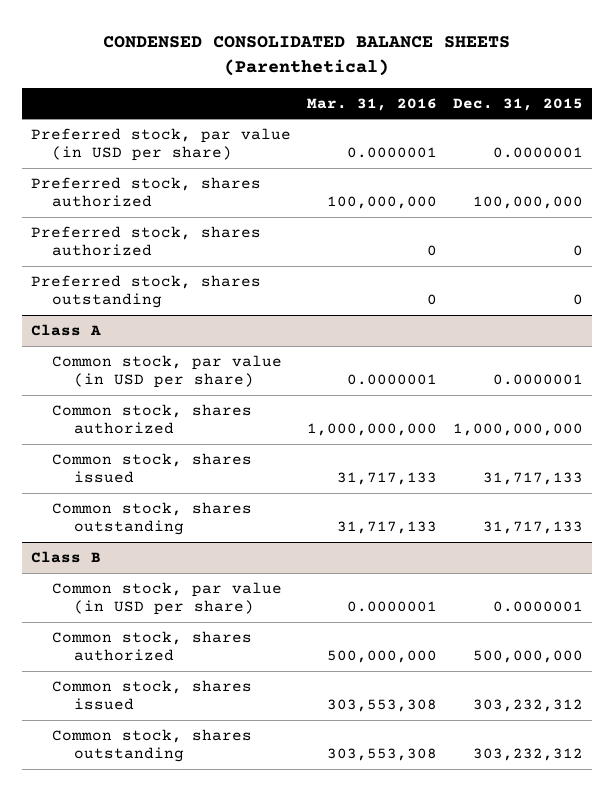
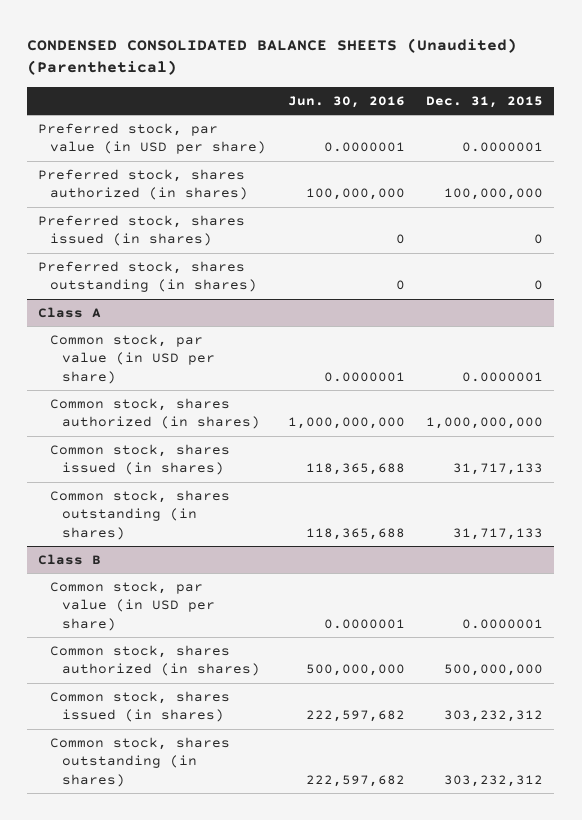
[103,36,511,76] CONDENSED CONSOLIDATED BALANCE SHEETS (Parenthetical) -> [27,37,518,76] CONDENSED CONSOLIDATED BALANCE SHEETS (Unaudited) (Parenthetical)
[307,97,438,111] Mar. 31, 2016 -> none
none -> [287,95,405,108] Jun. 30, 2016
[30,176,261,208] Preferred stock, shares authorized -> [38,168,249,201] Preferred stock, shares authorized (in shares)
[30,225,261,257] Preferred stock, shares authorized -> [38,214,246,247] Preferred stock, shares issued (in shares)
[30,274,261,309] Preferred stock, shares outstanding -> [38,260,258,293] Preferred stock, shares outstanding (in shares)
[52,403,253,435] Common stock, shares authorized -> [50,397,260,430] Common stock, shares authorized (in shares)
[52,452,253,484] Common stock, shares issued -> [50,443,231,476] Common stock, shares issued (in shares)
[52,501,253,536] Common stock, shares outstanding -> [50,489,231,540] Common stock, shares outstanding (in shares)
[52,630,253,662] Common stock, shares authorized -> [50,644,260,677] Common stock, shares authorized (in shares)
[52,679,253,711] Common stock, shares issued -> [50,690,231,723] Common stock, shares issued (in shares)
[52,728,253,763] Common stock, shares outstanding -> [50,736,231,787] Common stock, shares outstanding (in shares)

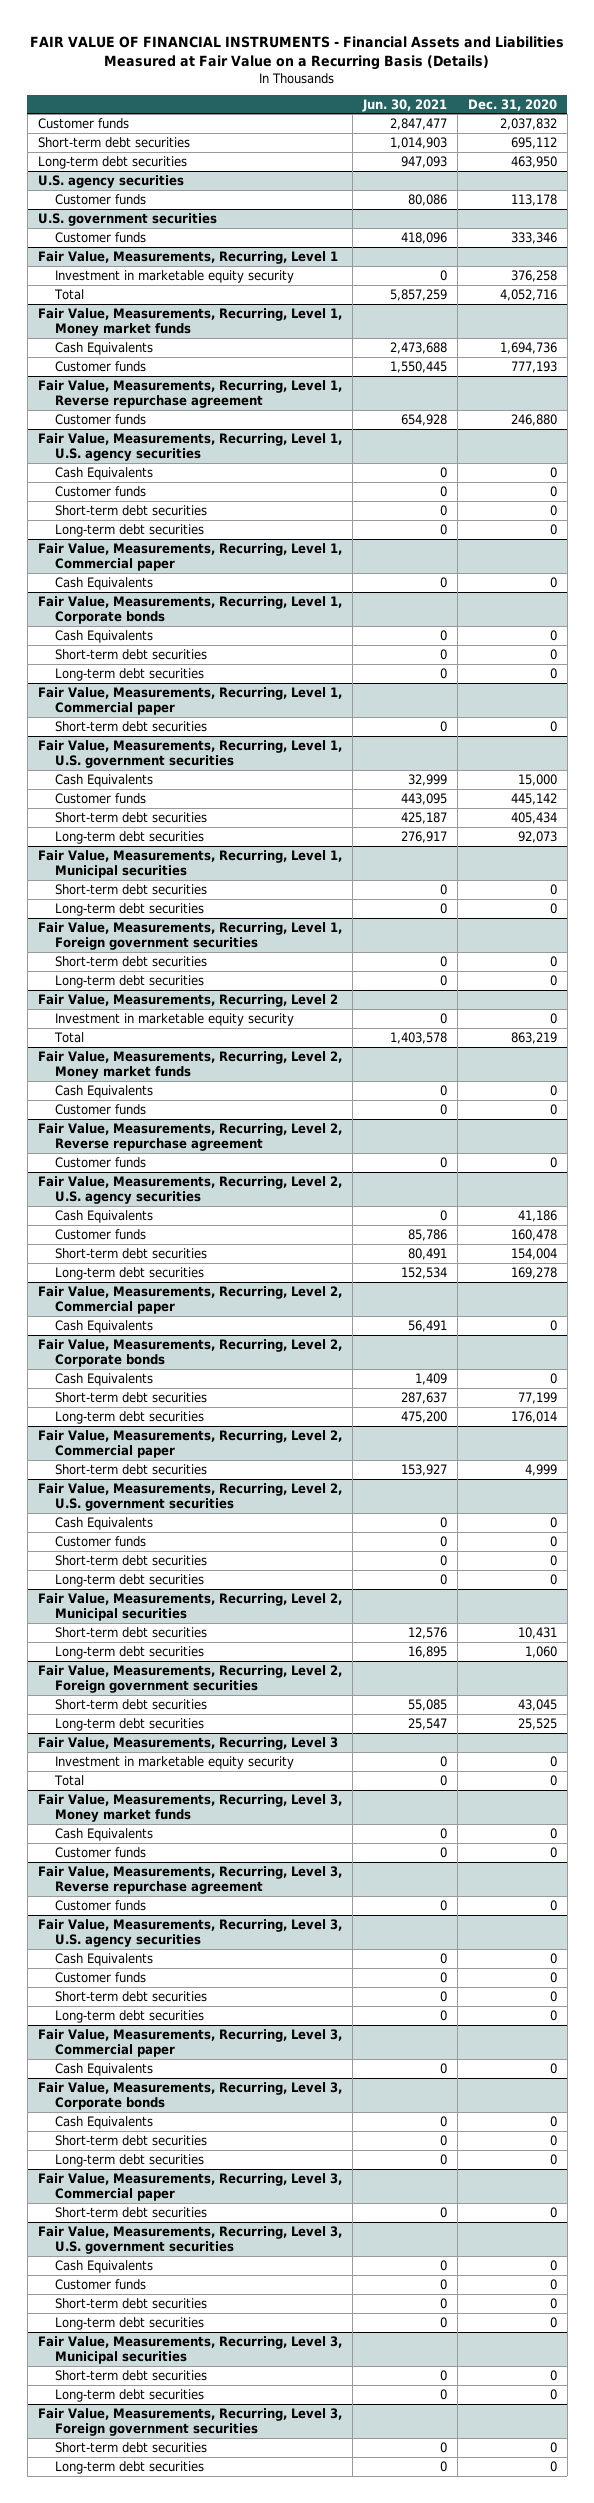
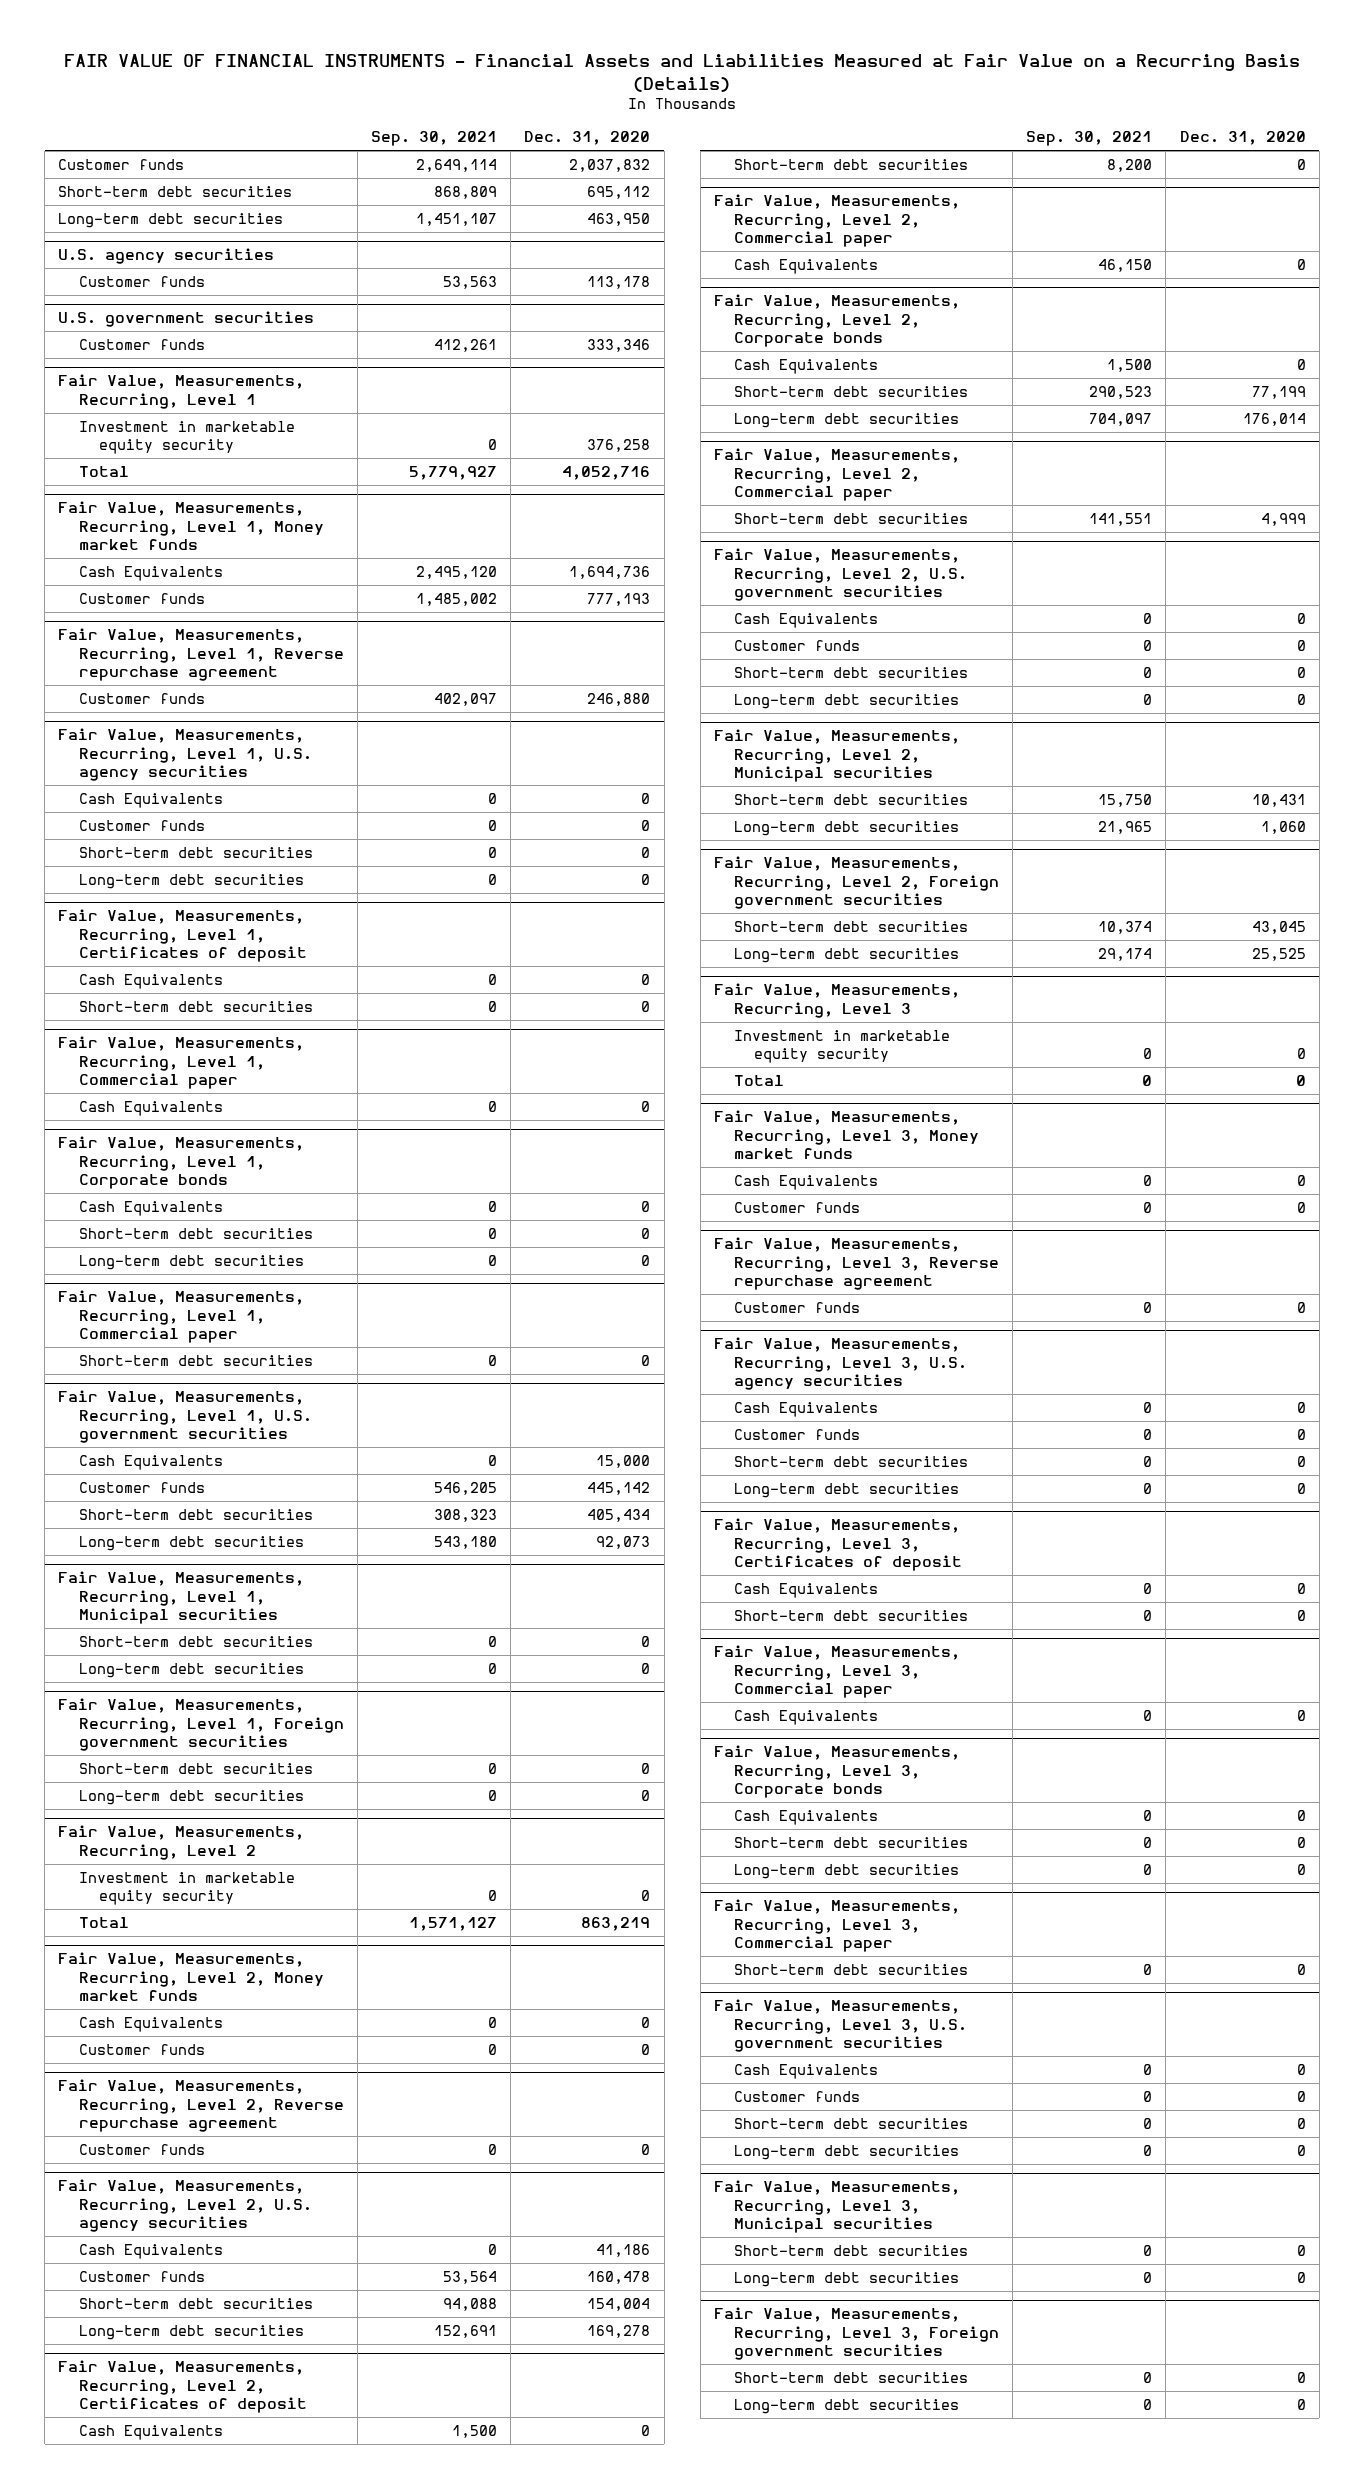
[361,98,447,112] Jun. 30, 2021 -> none
none -> [370,131,497,147] Sep. 30, 2021
none -> [58,909,307,963] Fair Value, Measurements, Recurring, Level 1, Certificates of deposit
none -> [78,973,223,989] Cash Equivalents
none -> [78,1000,313,1012] Short-term debt securities
none -> [58,2360,307,2414] Fair Value, Measurements, Recurring, Level 2, Certificates of deposit
none -> [78,2424,223,2440] Cash Equivalents
none -> [733,158,968,170] Short-term debt securities
none -> [713,1518,962,1572] Fair Value, Measurements, Recurring, Level 3, Certificates of deposit
none -> [733,1582,878,1598] Cash Equivalents
none -> [733,1609,968,1621] Short-term debt securities

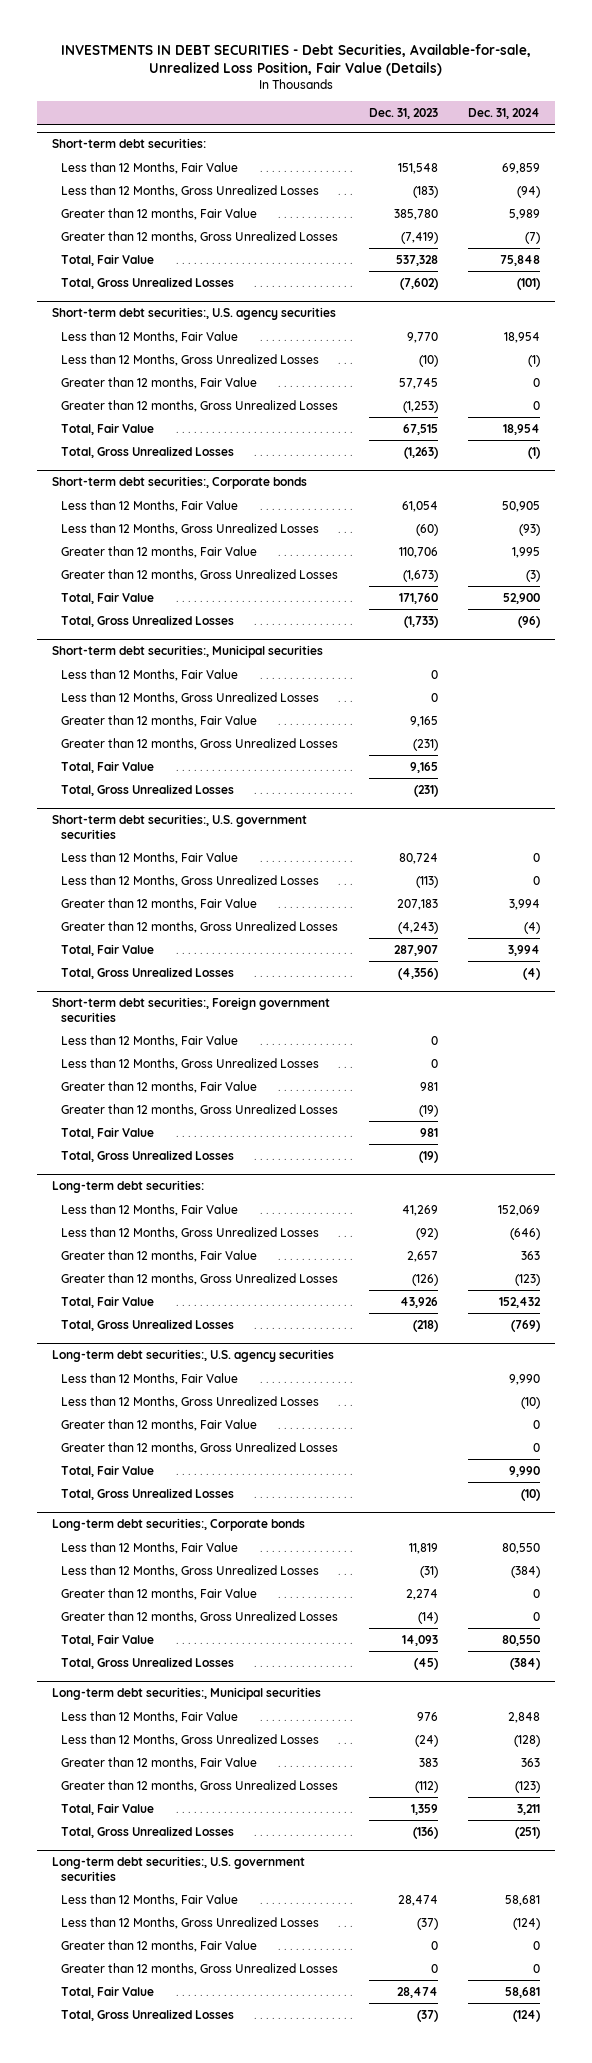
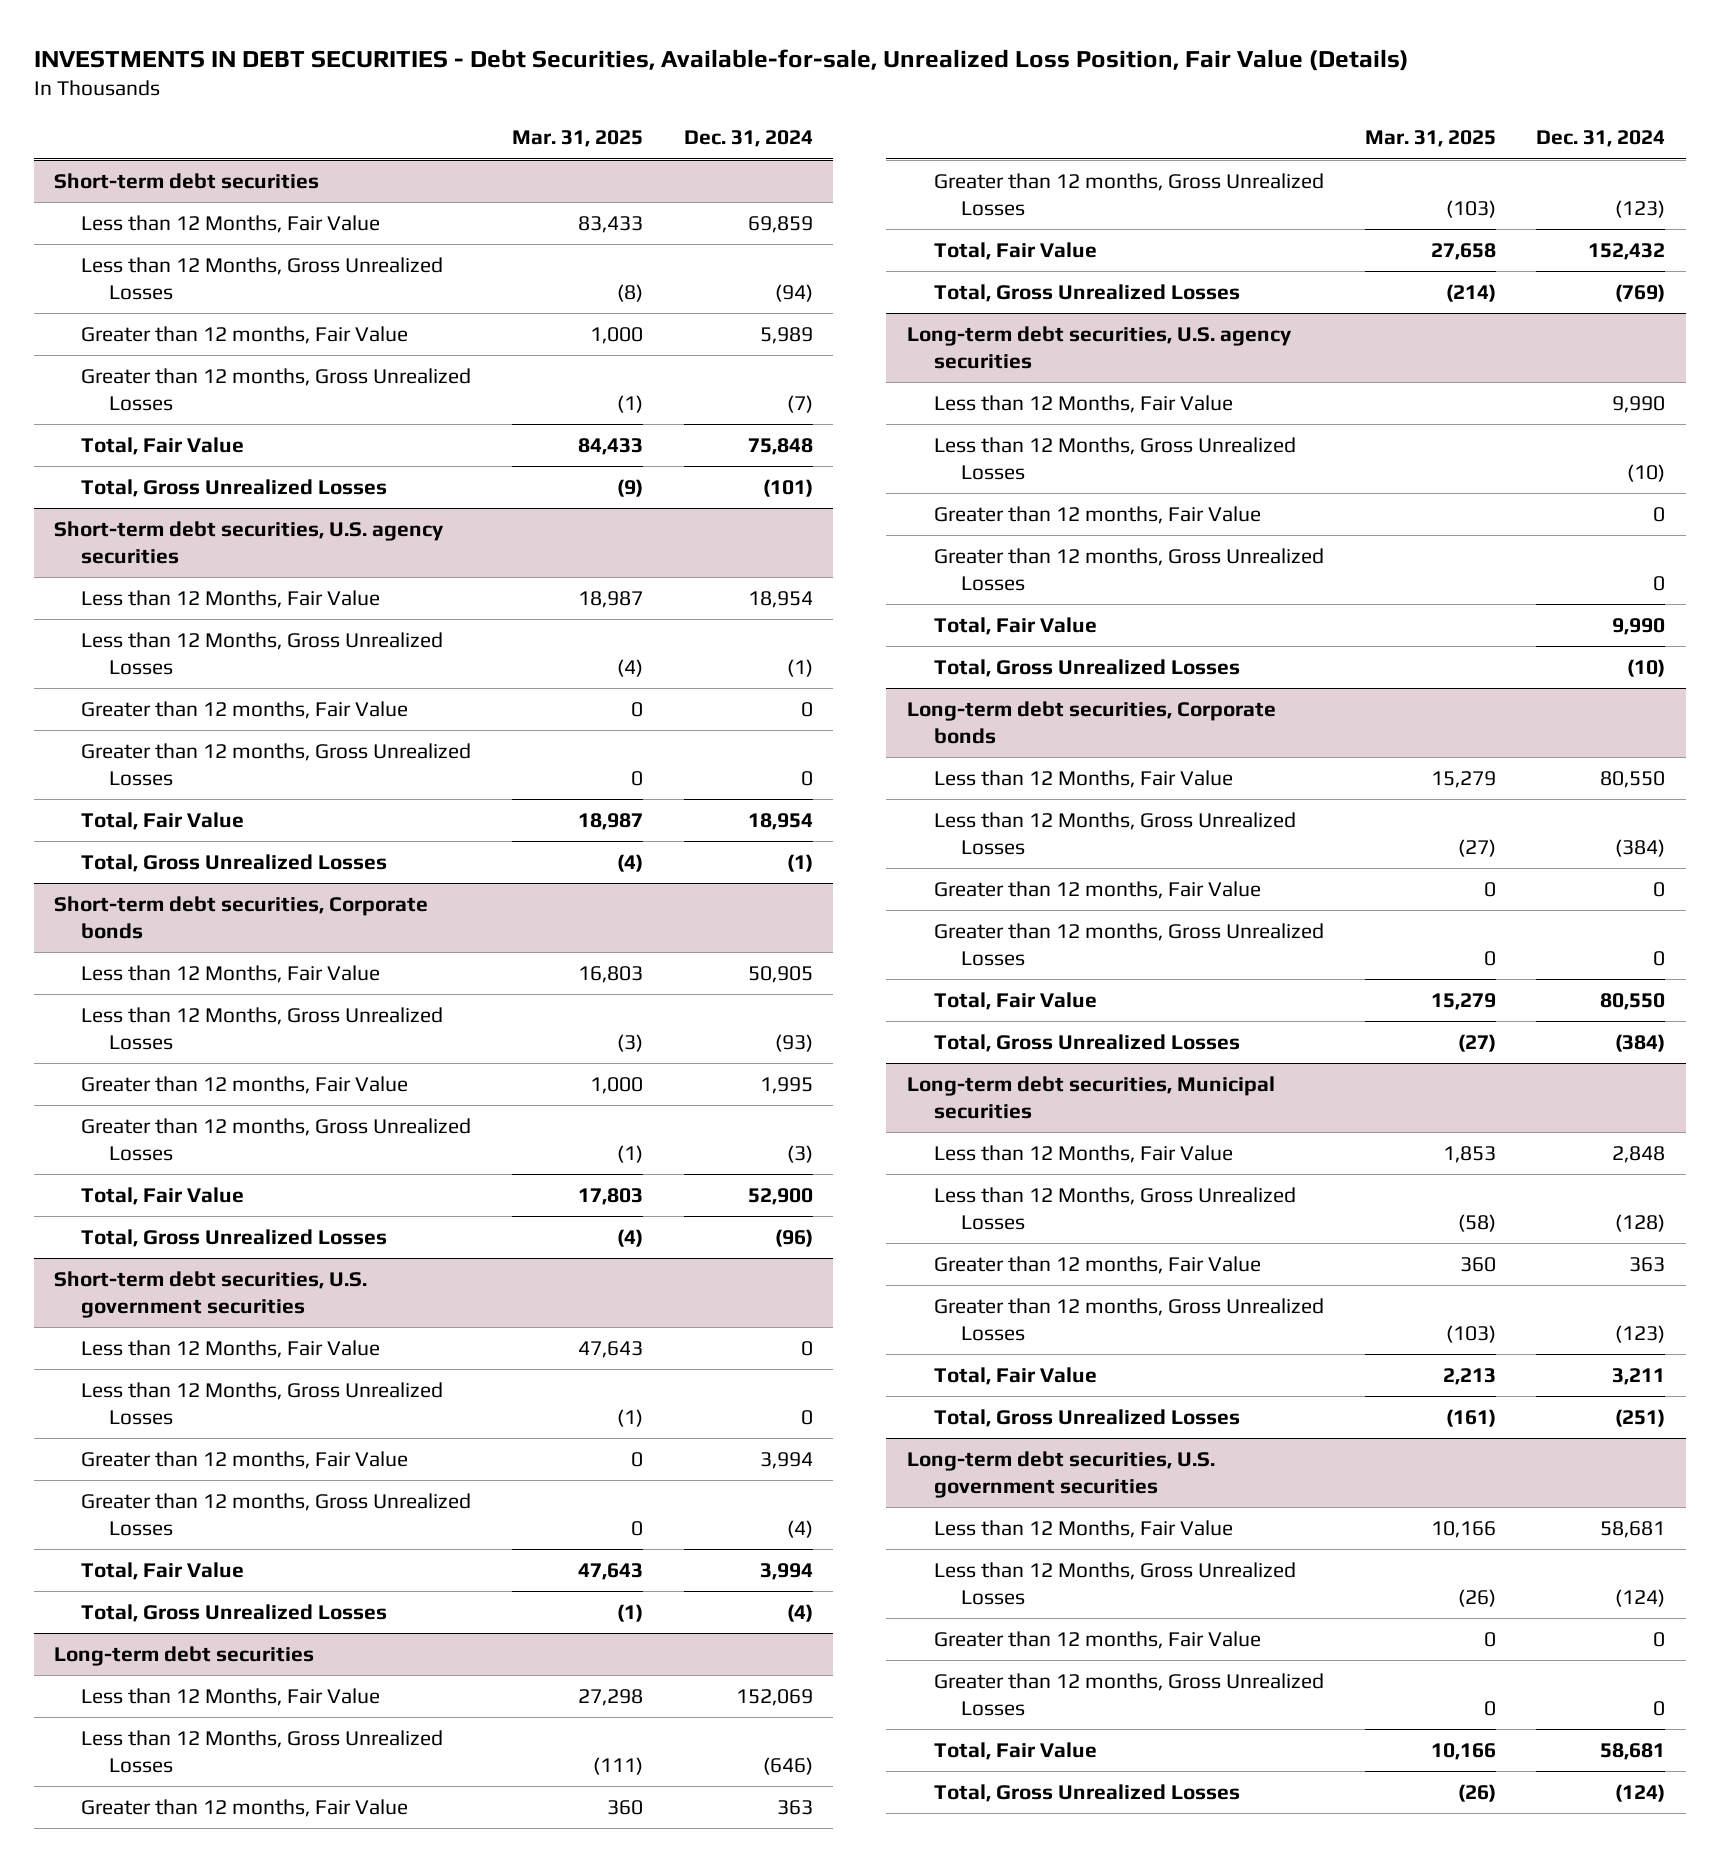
[368,107,438,119] Dec. 31, 2023 -> none
none -> [512,130,644,148] Mar. 31, 2025
[51,138,206,149] Short-term debt securities: -> [54,173,320,190] Short-term debt securities
[51,307,336,321] Short-term debt securities:, U.S. agency securities -> [54,521,445,565] Short-term debt securities, U.S. agency securities
[51,476,307,490] Short-term debt securities:, Corporate bonds -> [54,896,429,940] Short-term debt securities, Corporate bonds
[51,645,323,659] Short-term debt securities:, Municipal securities -> none
[61,668,239,681] Less than 12 Months, Fair Value -> none
[61,691,320,704] Less than 12 Months, Gross Unrealized Losses -> none
[61,714,258,727] Greater than 12 months, Fair Value -> none
[61,737,339,750] Greater than 12 months, Gross Unrealized Losses -> none
[61,760,155,773] Total, Fair Value -> none
[61,783,235,796] Total, Gross Unrealized Losses -> none
[51,814,307,839] Short-term debt securities:, U.S. government securities -> [54,1271,368,1319] Short-term debt securities, U.S. government securities
[51,997,330,1022] Short-term debt securities:, Foreign government securities -> none
[61,1034,239,1047] Less than 12 Months, Fair Value -> none
[61,1057,320,1070] Less than 12 Months, Gross Unrealized Losses -> none
[61,1080,258,1093] Greater than 12 months, Fair Value -> none
[61,1103,339,1116] Greater than 12 months, Gross Unrealized Losses -> none
[61,1126,155,1139] Total, Fair Value -> none
[61,1149,235,1162] Total, Gross Unrealized Losses -> none
[51,1180,204,1194] Long-term debt securities: -> [54,1646,315,1667] Long-term debt securities
[51,1349,334,1363] Long-term debt securities:, U.S. agency securities -> [906,326,1292,370] Long-term debt securities, U.S. agency securities
[51,1518,305,1532] Long-term debt securities:, Corporate bonds -> [906,701,1276,745] Long-term debt securities, Corporate bonds
[51,1687,321,1701] Long-term debt securities:, Municipal securities -> [906,1076,1275,1120] Long-term debt securities, Municipal securities
[51,1856,305,1881] Long-term debt securities:, U.S. government securities -> [906,1451,1215,1499] Long-term debt securities, U.S. government securities

